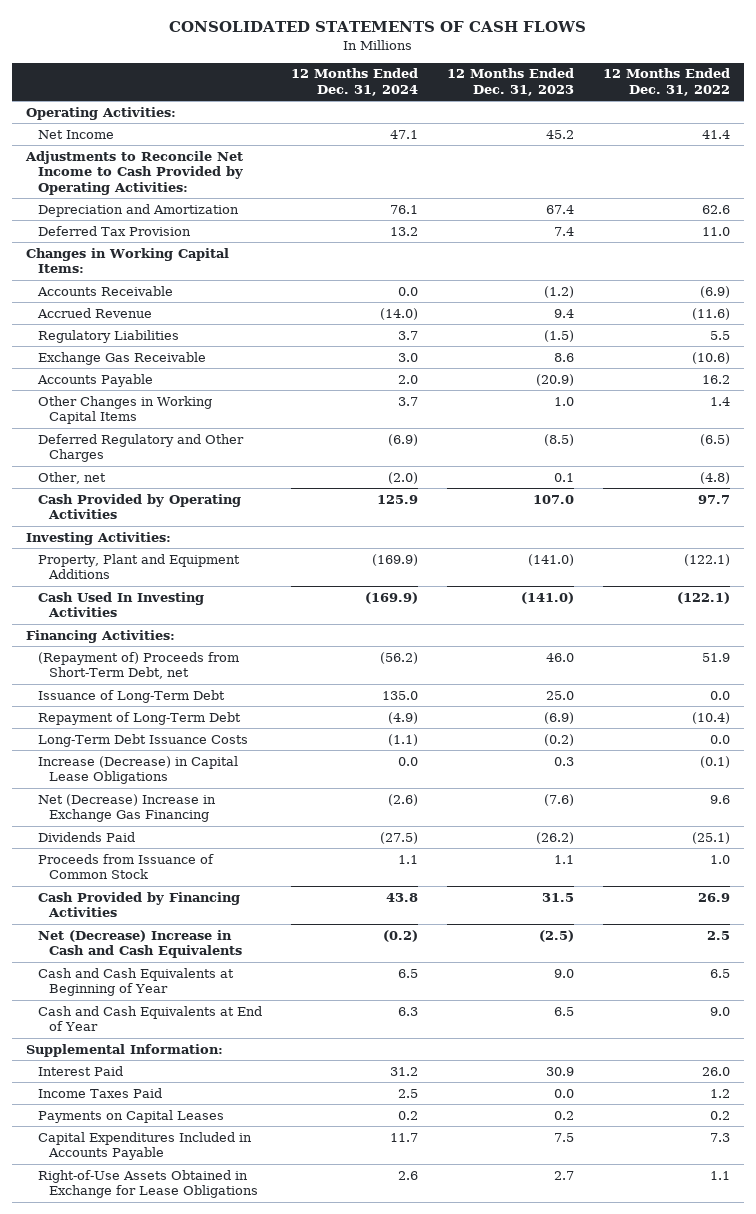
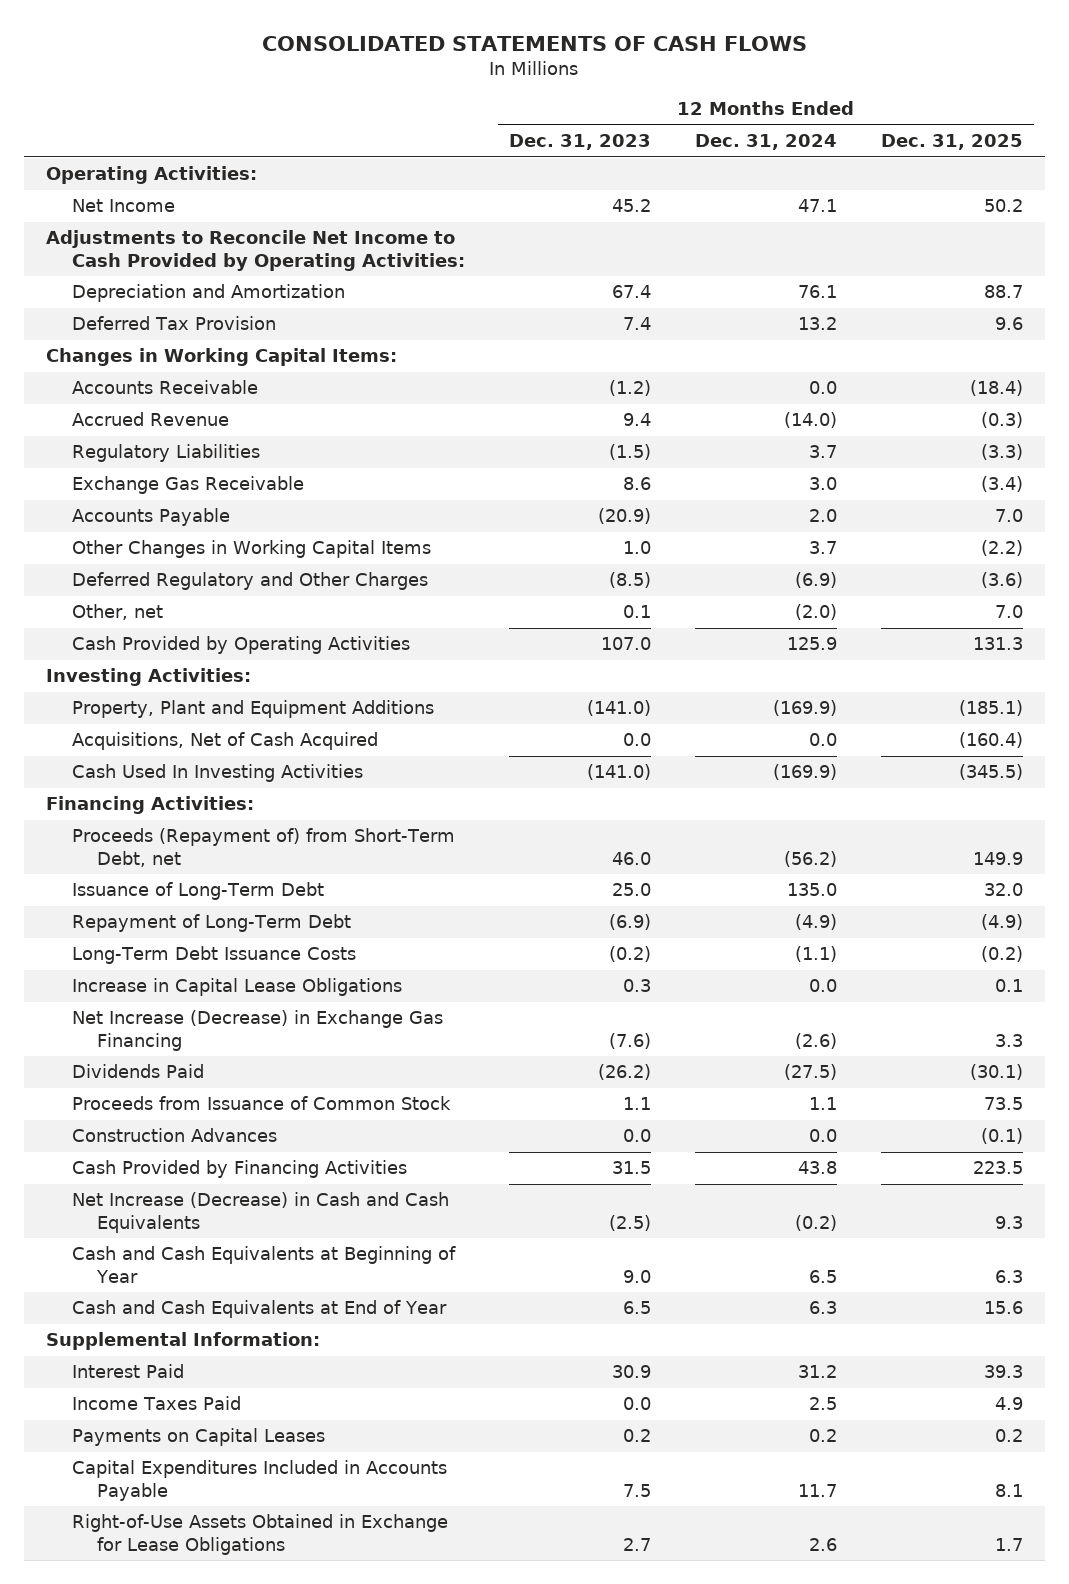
[602,68,730,96] 12 Months Ended Dec. 31, 2022 -> none
none -> [880,134,1023,151] Dec. 31, 2025
none -> [71,732,378,751] Acquisitions, Net of Cash Acquired
[37,651,239,680] (Repayment of) Proceeds from Short-Term Debt, net -> [71,828,455,867] Proceeds (Repayment of) from Short-Term Debt, net
[37,755,238,785] Increase (Decrease) in Capital Lease Obligations -> [71,978,402,997] Increase in Capital Lease Obligations
[37,793,216,823] Net (Decrease) Increase in Exchange Gas Financing -> [71,1010,443,1051] Net Increase (Decrease) in Exchange Gas Financing
none -> [71,1128,277,1143] Construction Advances
[37,929,243,959] Net (Decrease) Increase in Cash and Cash Equivalents -> [71,1192,449,1233] Net Increase (Decrease) in Cash and Cash Equivalents

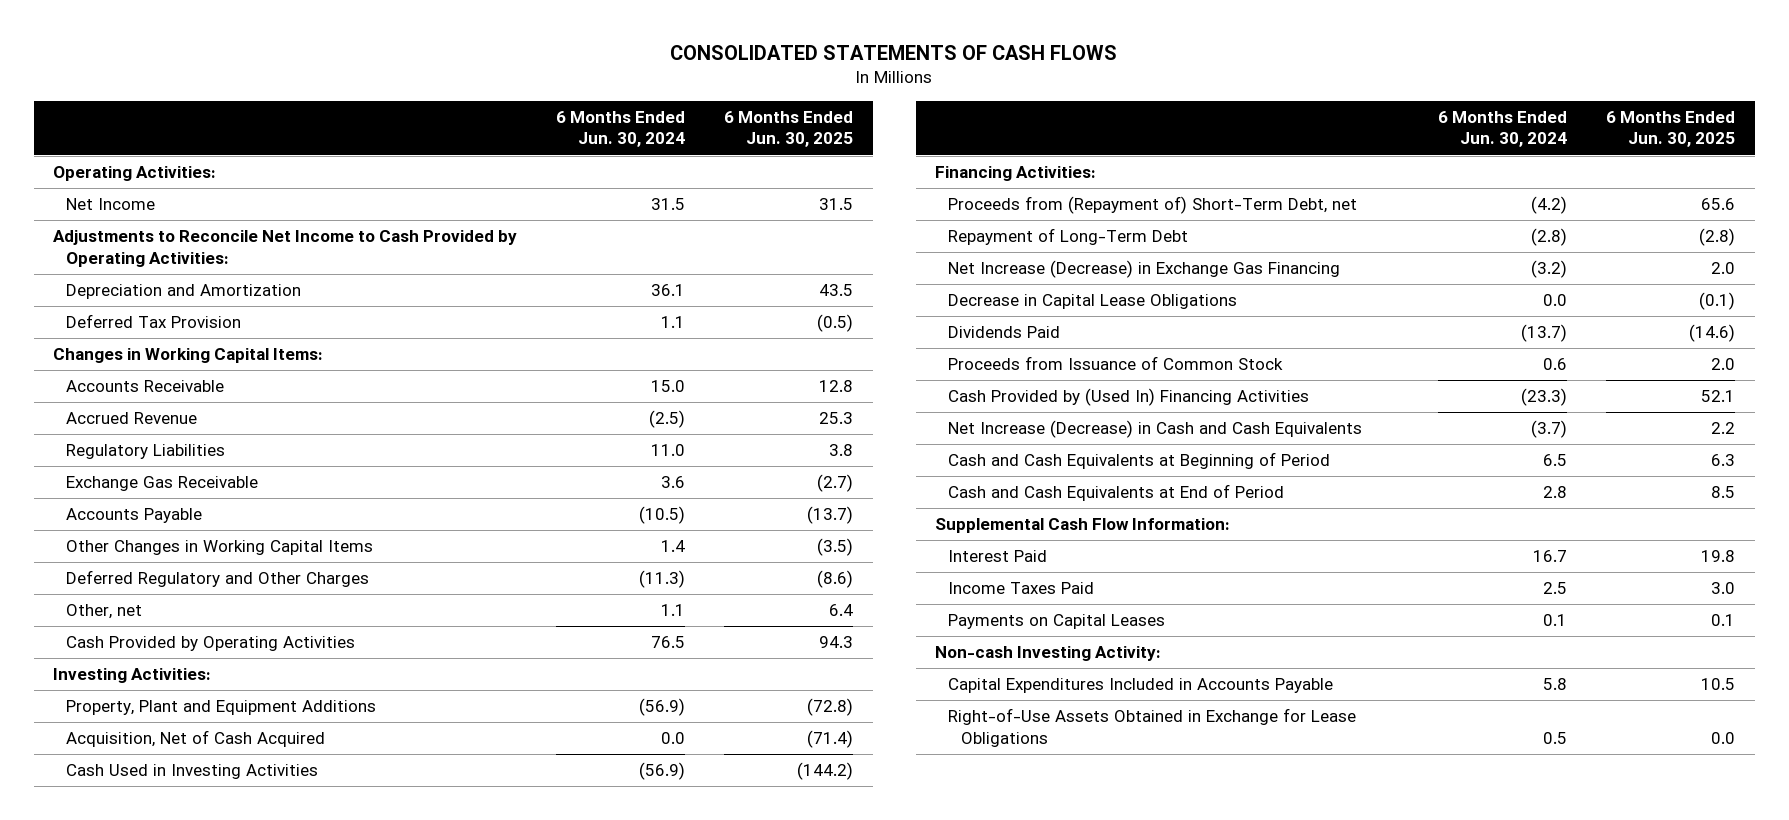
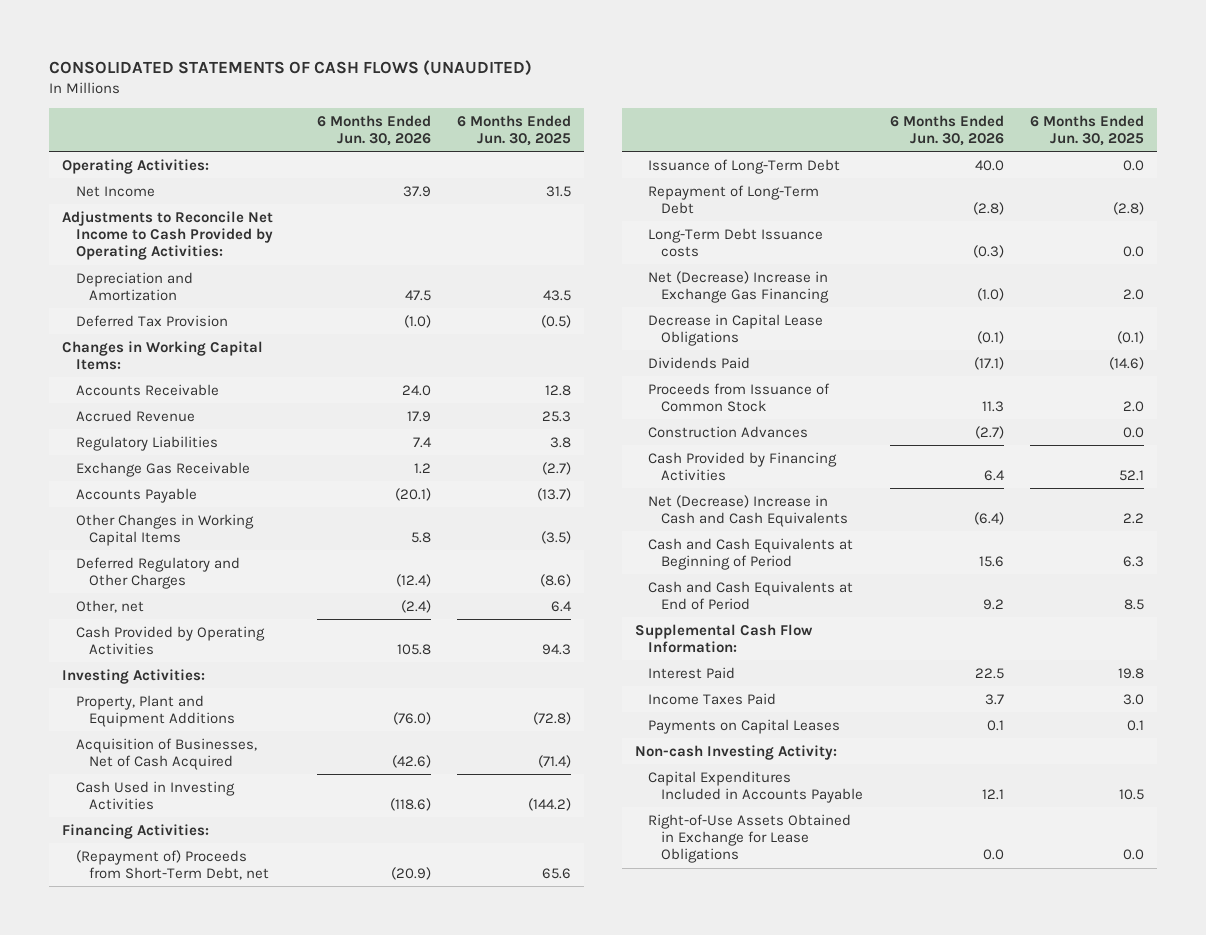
[670,45,1118,61] CONSOLIDATED STATEMENTS OF CASH FLOWS -> [49,59,533,76] CONSOLIDATED STATEMENTS OF CASH FLOWS (UNAUDITED)
[556,111,686,148] 6 Months Ended Jun. 30, 2024 -> none
none -> [317,114,432,146] 6 Months Ended Jun. 30, 2026
[66,730,326,748] Acquisition, Net of Cash Acquired -> [75,737,257,771] Acquisition of Businesses, Net of Cash Acquired
[948,196,1358,215] Proceeds from (Repayment of) Short-Term Debt, net -> [75,849,270,881] (Repayment of) Proceeds from Short-Term Debt, net
none -> [648,158,841,174] Issuance of Long-Term Debt
none -> [648,227,824,258] Long-Term Debt Issuance costs
[948,260,1341,279] Net Increase (Decrease) in Exchange Gas Financing -> [648,270,830,304] Net (Decrease) Increase in Exchange Gas Financing
none -> [648,425,809,438] Construction Advances
[948,388,1310,407] Cash Provided by (Used In) Financing Activities -> [648,451,838,482] Cash Provided by Financing Activities
[948,420,1363,439] Net Increase (Decrease) in Cash and Cash Equivalents -> [648,494,849,528] Net (Decrease) Increase in Cash and Cash Equivalents

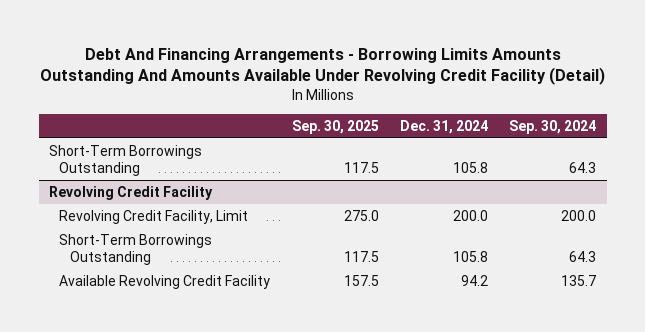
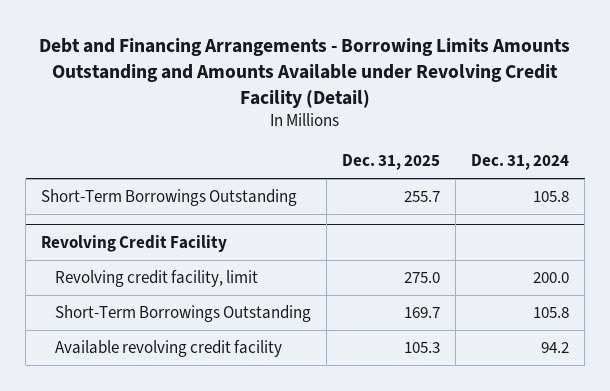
[39,47,605,86] Debt And Financing Arrangements - Borrowing Limits Amounts Outstanding And Amounts Available Under Revolving Credit Facility (Detail) -> [39,37,571,108] Debt and Financing Arrangements - Borrowing Limits Amounts Outstanding and Amounts Available under Revolving Credit Facility (Detail)
[291,119,379,134] Sep. 30, 2025 -> none
[508,119,596,134] Sep. 30, 2024 -> none
none -> [341,154,440,171] Dec. 31, 2025
[59,209,249,224] Revolving Credit Facility, Limit -> [54,269,258,287] Revolving credit facility, limit
[59,274,271,289] Available Revolving Credit Facility -> [54,339,282,357] Available revolving credit facility

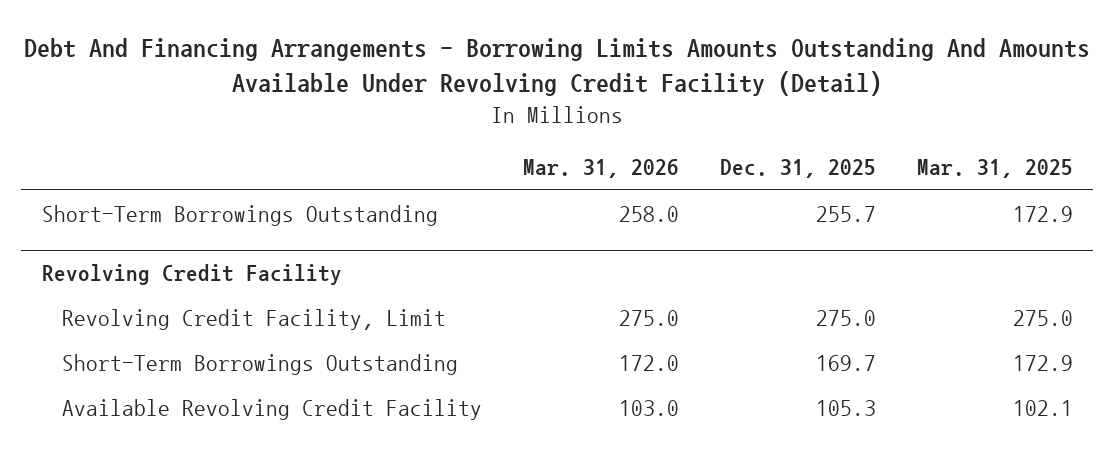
[39,37,571,108] Debt and Financing Arrangements - Borrowing Limits Amounts Outstanding and Amounts Available under Revolving Credit Facility (Detail) -> [24,38,1091,97] Debt And Financing Arrangements - Borrowing Limits Amounts Outstanding And Amounts Available Under Revolving Credit Facility (Detail)
[470,154,569,171] Dec. 31, 2024 -> none
none -> [522,159,679,179] Mar. 31, 2026
none -> [916,159,1073,179] Mar. 31, 2025
[54,269,258,287] Revolving credit facility, limit -> [61,308,446,330] Revolving Credit Facility, Limit
[54,339,282,357] Available revolving credit facility -> [61,398,482,420] Available Revolving Credit Facility

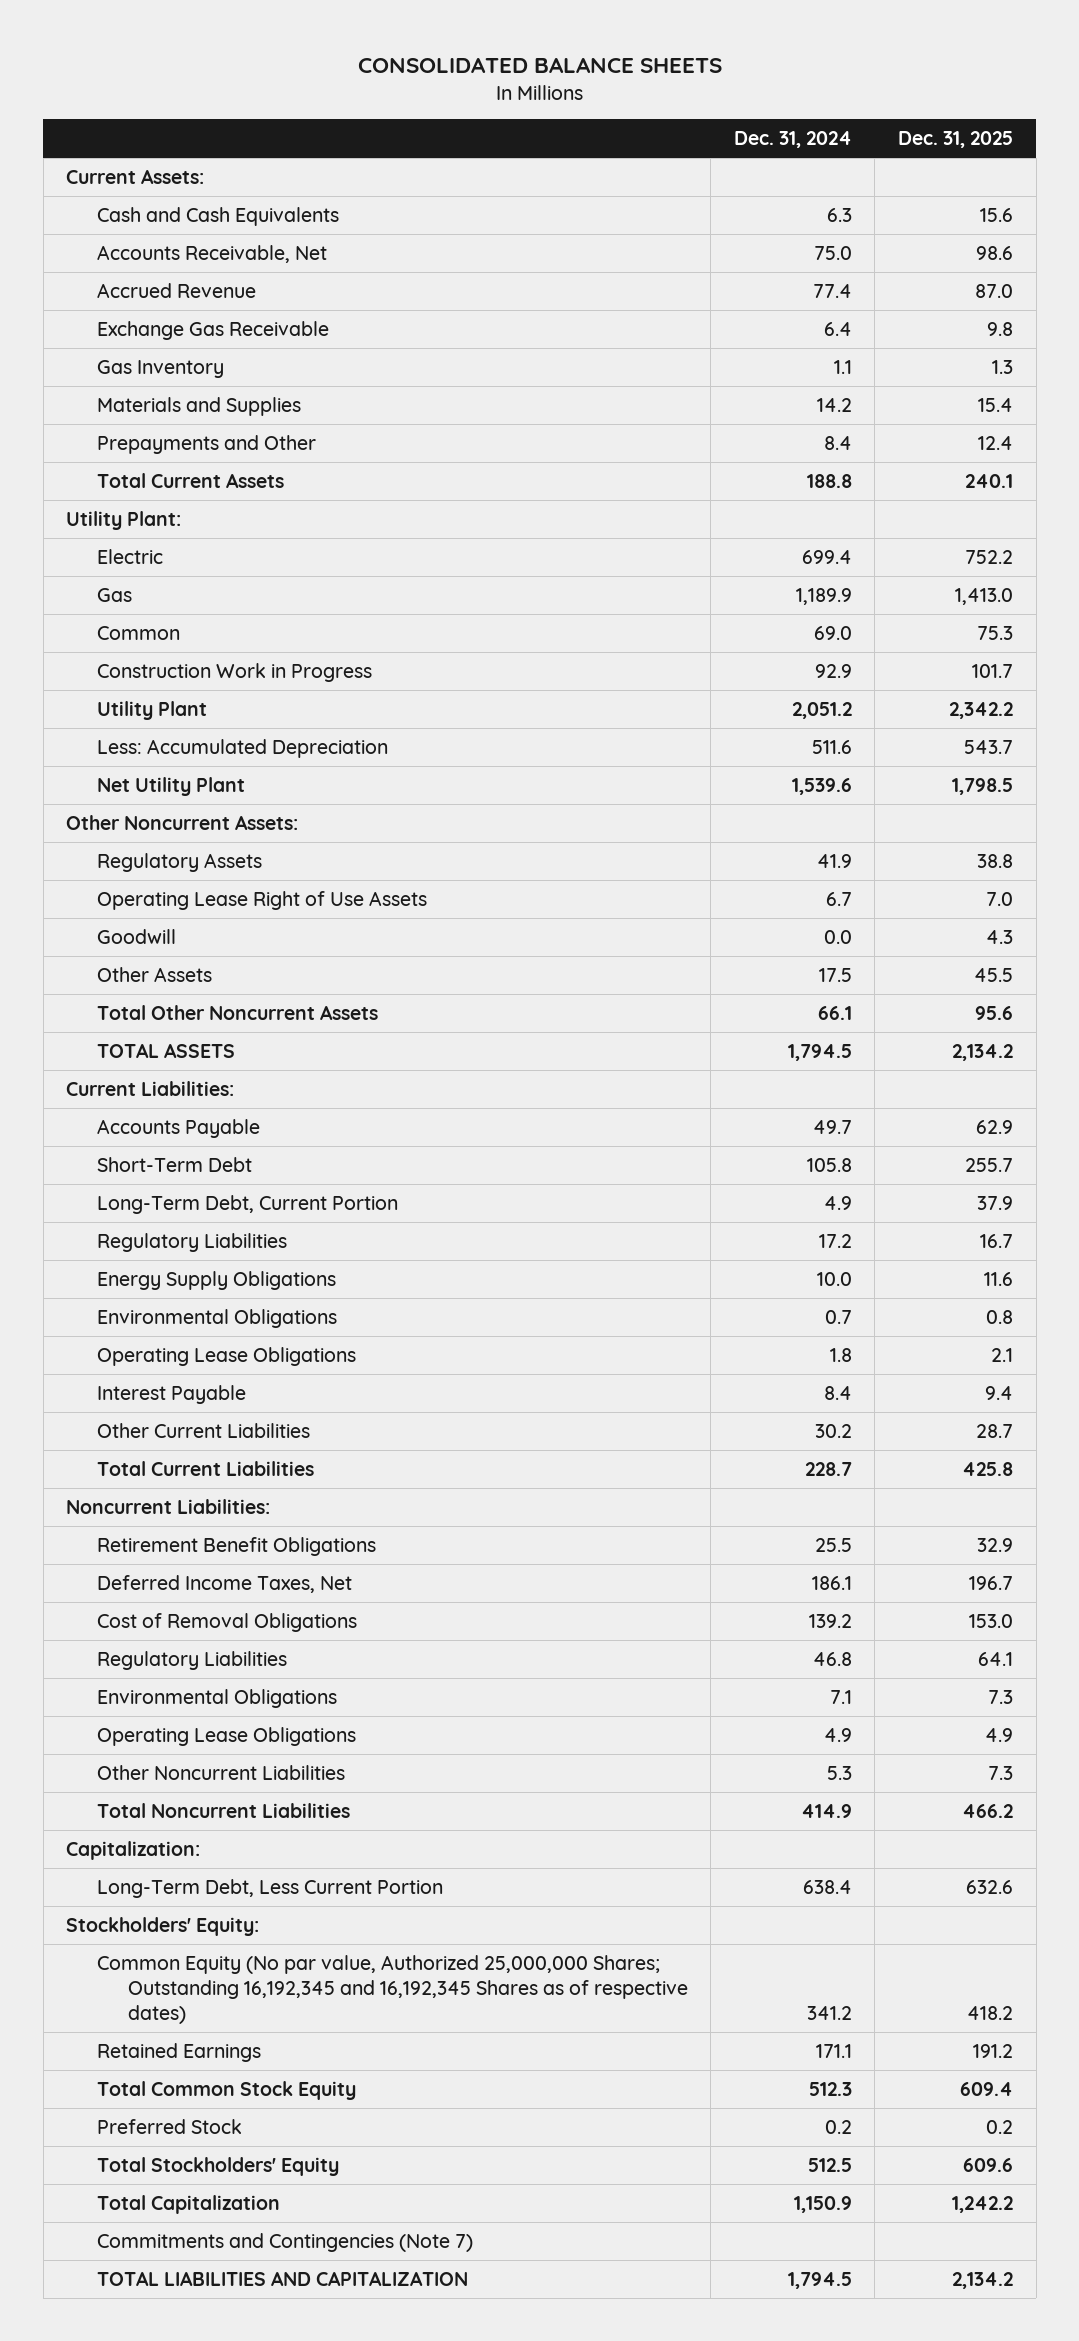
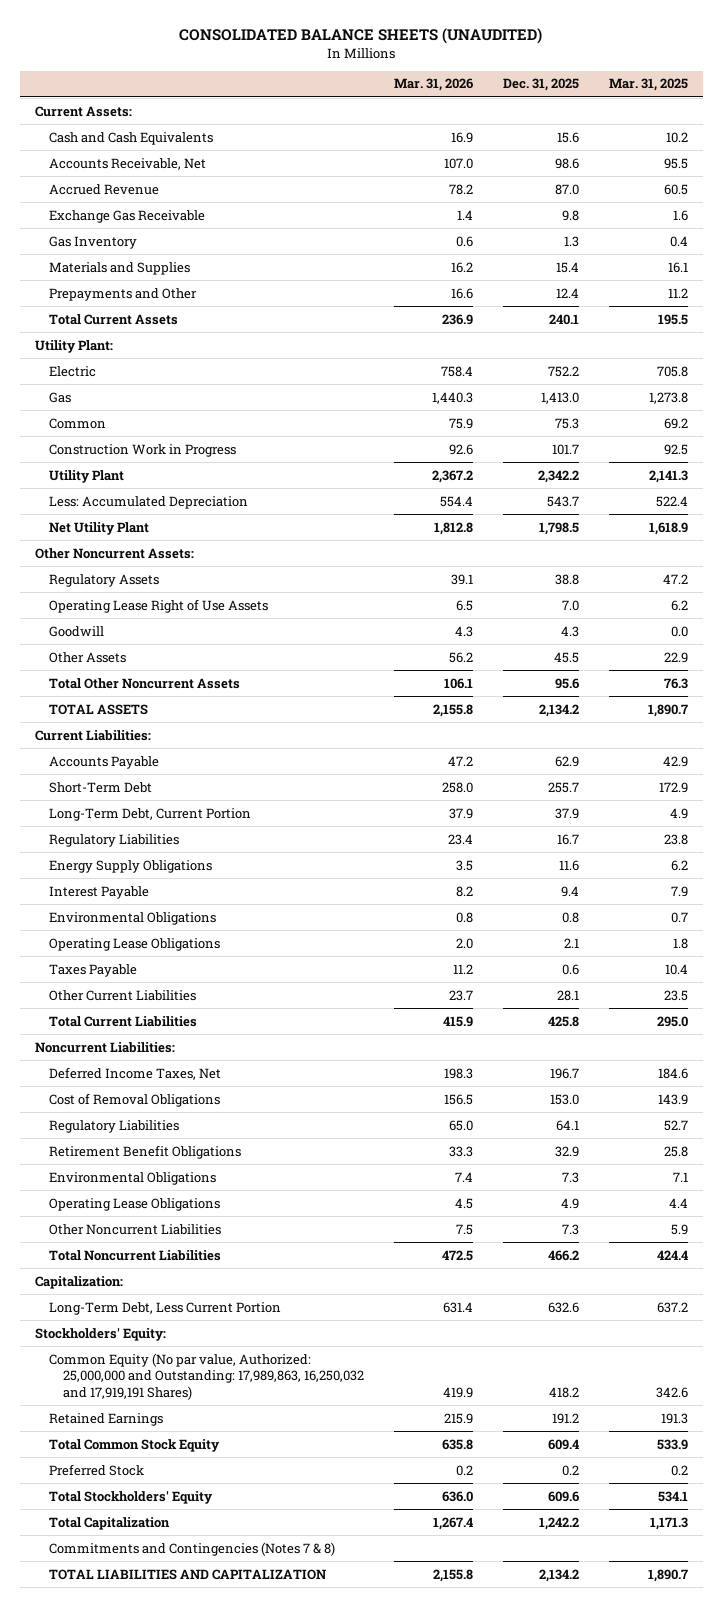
[357,57,722,74] CONSOLIDATED BALANCE SHEETS -> [179,28,543,45] CONSOLIDATED BALANCE SHEETS (UNAUDITED)
[733,131,852,149] Dec. 31, 2024 -> none
none -> [393,78,473,92] Mar. 31, 2026
none -> [608,78,688,92] Mar. 31, 2025
[96,1384,246,1404] Interest Payable -> [48,885,149,899] Interest Payable
none -> [48,963,137,977] Taxes Payable
[975,1423,1013,1438] 28.7 -> [556,989,579,1001] 28.1
[96,1536,376,1556] Retirement Benefit Obligations -> [48,1144,241,1159] Retirement Benefit Obligations
[96,1954,688,2024] Common Equity (No par value, Authorized 25,000,000 Shares; Outstanding 16,192,345 and 16,192,345 Shares as of respective dates) -> [48,1352,365,1400] Common Equity (No par value, Authorized: 25,000,000 and Outstanding: 17,989,863, 16,250,032 and 17,919,191 Shares)
[96,2232,473,2252] Commitments and Contingencies (Note 7) -> [48,1541,335,1556] Commitments and Contingencies (Notes 7 & 8)

